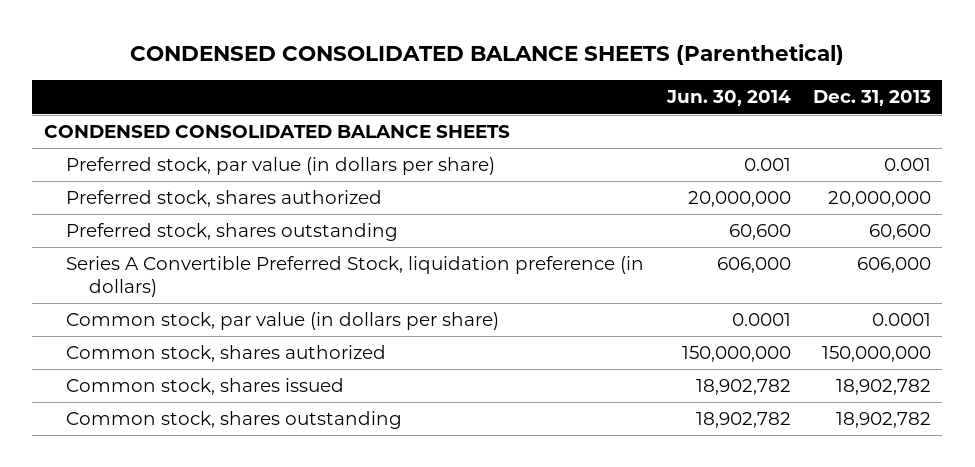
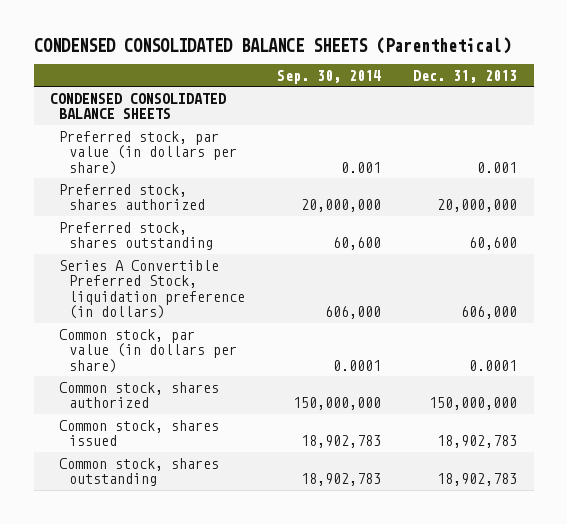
[665,90,791,107] Jun. 30, 2014 -> none
none -> [276,69,381,84] Sep. 30, 2014
[836,379,932,396] 18,902,782 -> [437,435,518,449] 18,902,783
[836,412,932,429] 18,902,782 -> [437,473,518,487] 18,902,783

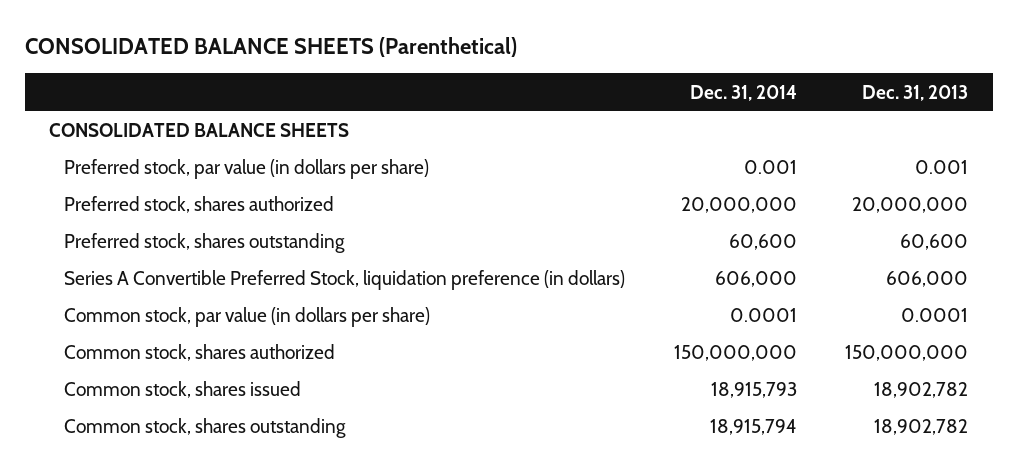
[33,37,511,55] CONDENSED CONSOLIDATED BALANCE SHEETS (Parenthetical) -> [25,37,518,58] CONSOLIDATED BALANCE SHEETS (Parenthetical)
[276,69,381,84] Sep. 30, 2014 -> none
none -> [689,84,797,101] Dec. 31, 2014
[49,92,226,120] CONDENSED CONSOLIDATED BALANCE SHEETS -> [49,123,350,138] CONSOLIDATED BALANCE SHEETS
[437,435,518,449] 18,902,783 -> [874,382,969,399] 18,902,782
[437,473,518,487] 18,902,783 -> [874,419,969,436] 18,902,782

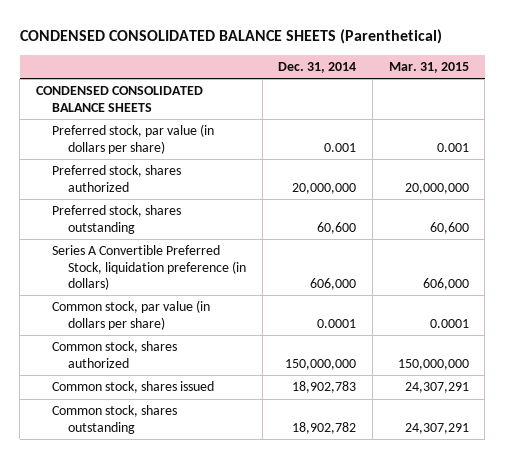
[25,37,518,58] CONSOLIDATED BALANCE SHEETS (Parenthetical) -> [19,28,442,44] CONDENSED CONSOLIDATED BALANCE SHEETS (Parenthetical)
[862,84,969,101] Dec. 31, 2013 -> none
none -> [388,61,469,73] Mar. 31, 2015
[49,123,350,138] CONSOLIDATED BALANCE SHEETS -> [36,86,204,112] CONDENSED CONSOLIDATED BALANCE SHEETS
[710,382,797,399] 18,915,793 -> [292,381,357,394] 18,902,783
[709,419,797,436] 18,915,794 -> [292,421,357,434] 18,902,782

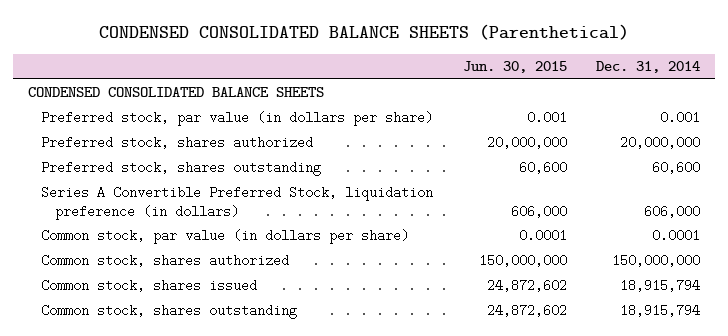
[388,61,469,73] Mar. 31, 2015 -> none
none -> [462,61,567,74] Jun. 30, 2015
[292,381,357,394] 18,902,783 -> [620,279,701,293] 18,915,794
[292,421,357,434] 18,902,782 -> [620,304,701,318] 18,915,794

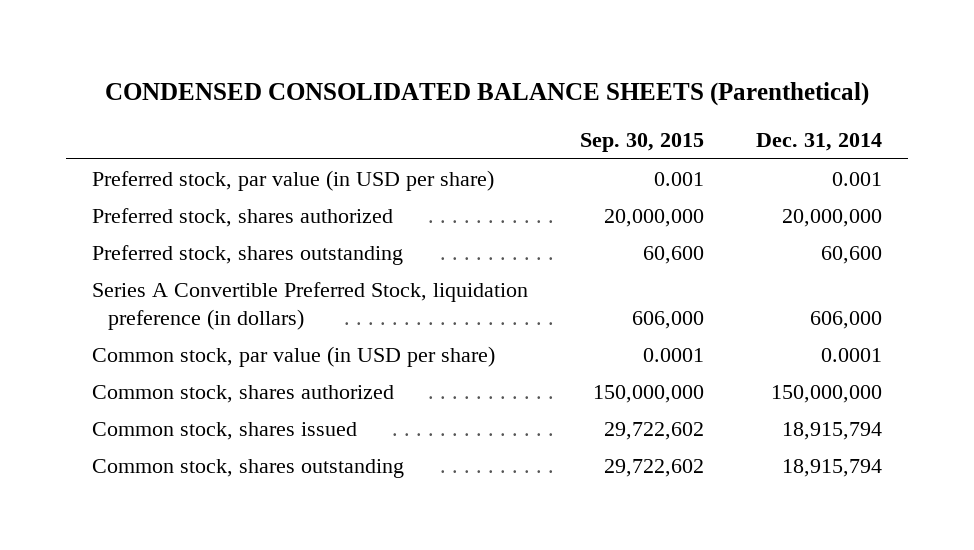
[462,61,567,74] Jun. 30, 2015 -> none
none -> [580,133,705,153] Sep. 30, 2015
[27,87,324,98] CONDENSED CONSOLIDATED BALANCE SHEETS -> none
[41,111,434,127] Preferred stock, par value (in dollars per share) -> [92,169,495,191] Preferred stock, par value (in USD per share)
[41,229,410,245] Common stock, par value (in dollars per share) -> [92,345,496,367] Common stock, par value (in USD per share)

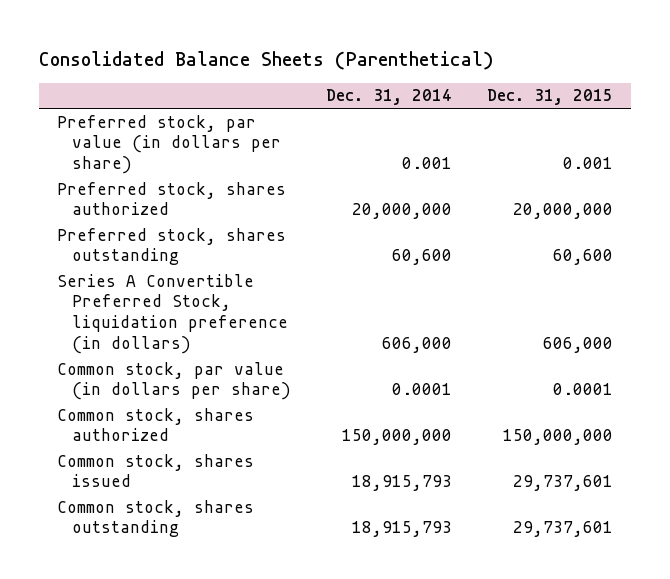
[105,82,870,107] CONDENSED CONSOLIDATED BALANCE SHEETS (Parenthetical) -> [39,50,495,70] Consolidated Balance Sheets (Parenthetical)
[580,133,705,153] Sep. 30, 2015 -> none
none -> [487,89,614,106] Dec. 31, 2015
[92,169,495,191] Preferred stock, par value (in USD per share) -> [56,114,281,174] Preferred stock, par value (in dollars per share)
[92,345,496,367] Common stock, par value (in USD per share) -> [56,361,291,401] Common stock, par value (in dollars per share)
[781,421,882,440] 18,915,794 -> [351,475,452,492] 18,915,793
[781,458,882,477] 18,915,794 -> [351,521,452,538] 18,915,793

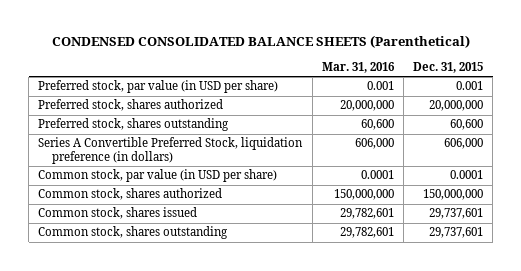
[39,50,495,70] Consolidated Balance Sheets (Parenthetical) -> [51,35,470,49] CONDENSED CONSOLIDATED BALANCE SHEETS (Parenthetical)
[325,89,452,106] Dec. 31, 2014 -> none
none -> [321,62,395,74] Mar. 31, 2016
[56,114,281,174] Preferred stock, par value (in dollars per share) -> [38,80,279,94] Preferred stock, par value (in USD per share)
[56,361,291,401] Common stock, par value (in dollars per share) -> [38,169,278,183] Common stock, par value (in USD per share)

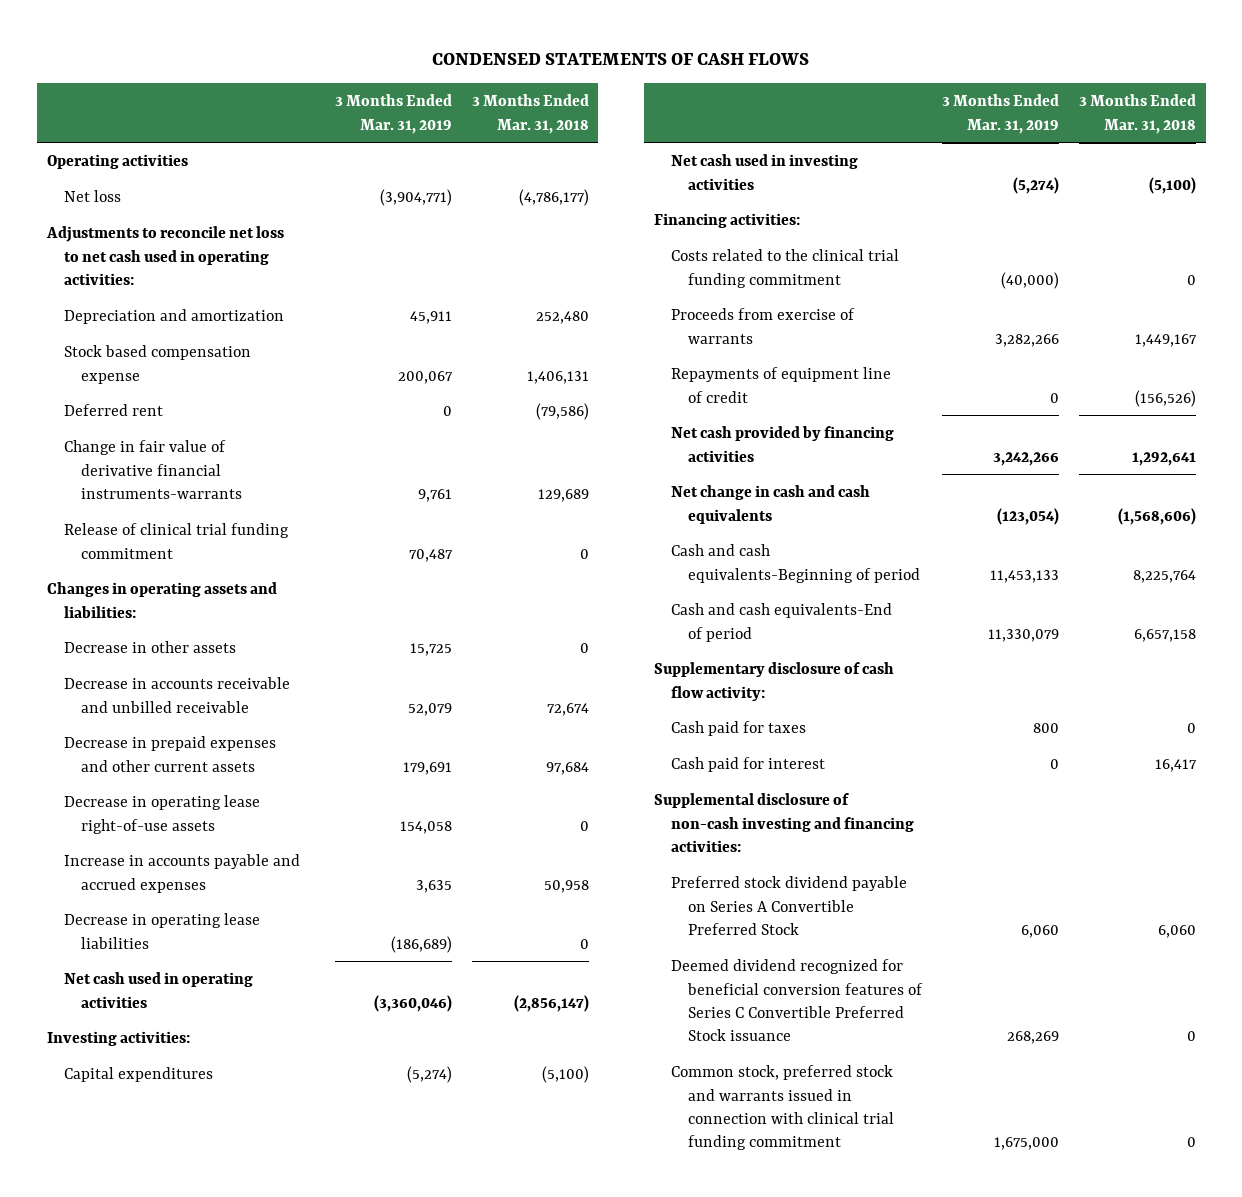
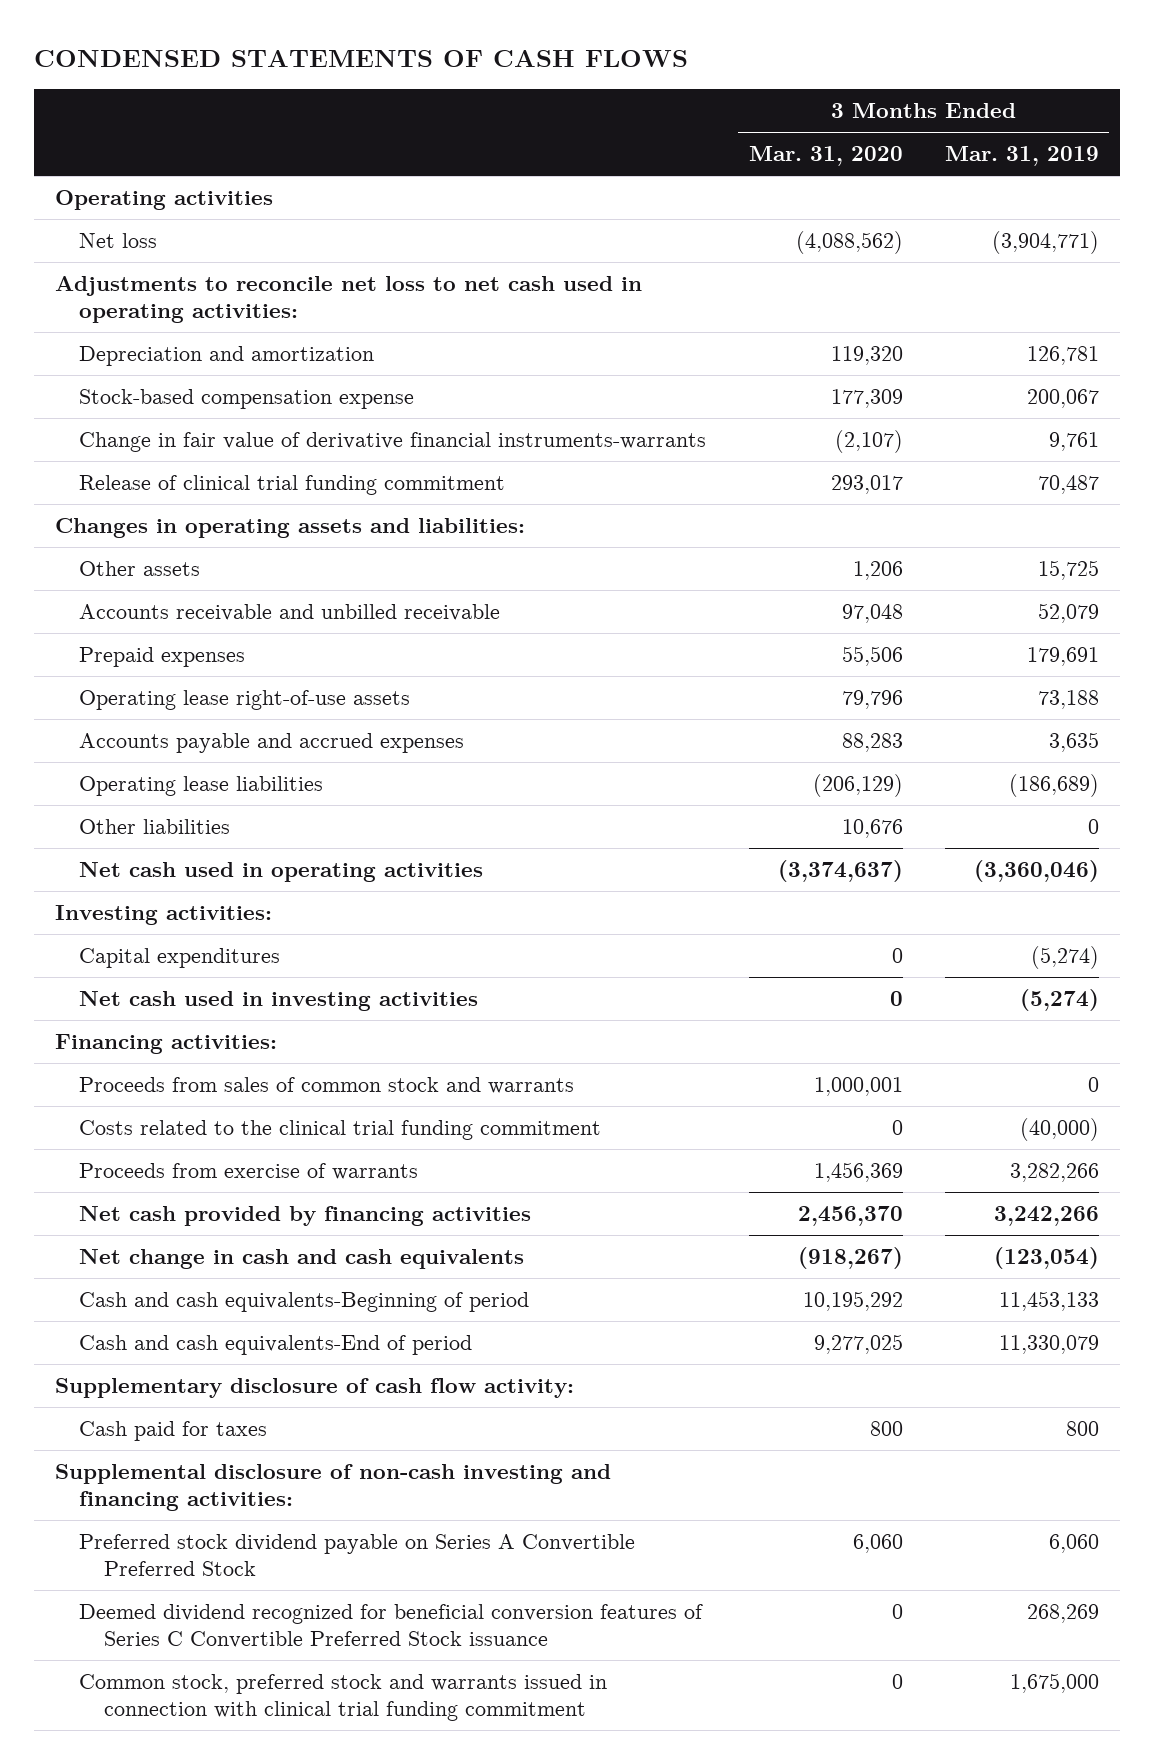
[471,94,589,134] 3 Months Ended Mar. 31, 2018 -> none
none -> [748,146,903,167] Mar. 31, 2020
[63,404,163,417] Deferred rent -> none
[409,311,452,325] 45,911 -> [1026,346,1099,366] 126,781
[63,345,251,384] Stock based compensation expense -> [79,389,415,410] Stock-based compensation expense
[63,641,236,654] Decrease in other assets -> [79,561,201,577] Other assets
[63,677,290,713] Decrease in accounts receivable and unbilled receivable -> [79,604,501,622] Accounts receivable and unbilled receivable
[63,736,276,772] Decrease in prepaid expenses and other current assets -> [79,647,246,668] Prepaid expenses
[63,795,260,834] Decrease in operating lease right-of-use assets -> [79,690,411,711] Operating lease right-of-use assets
[399,820,452,834] 154,058 -> [1037,690,1099,710] 73,188
[63,854,300,893] Increase in accounts payable and accrued expenses -> [79,733,465,754] Accounts payable and accrued expenses
[63,913,260,949] Decrease in operating lease liabilities -> [79,776,324,797] Operating lease liabilities
none -> [79,819,231,835] Other liabilities
none -> [79,1077,575,1095] Proceeds from sales of common stock and warrants
[670,367,891,403] Repayments of equipment line of credit -> none
[670,757,825,773] Cash paid for interest -> none

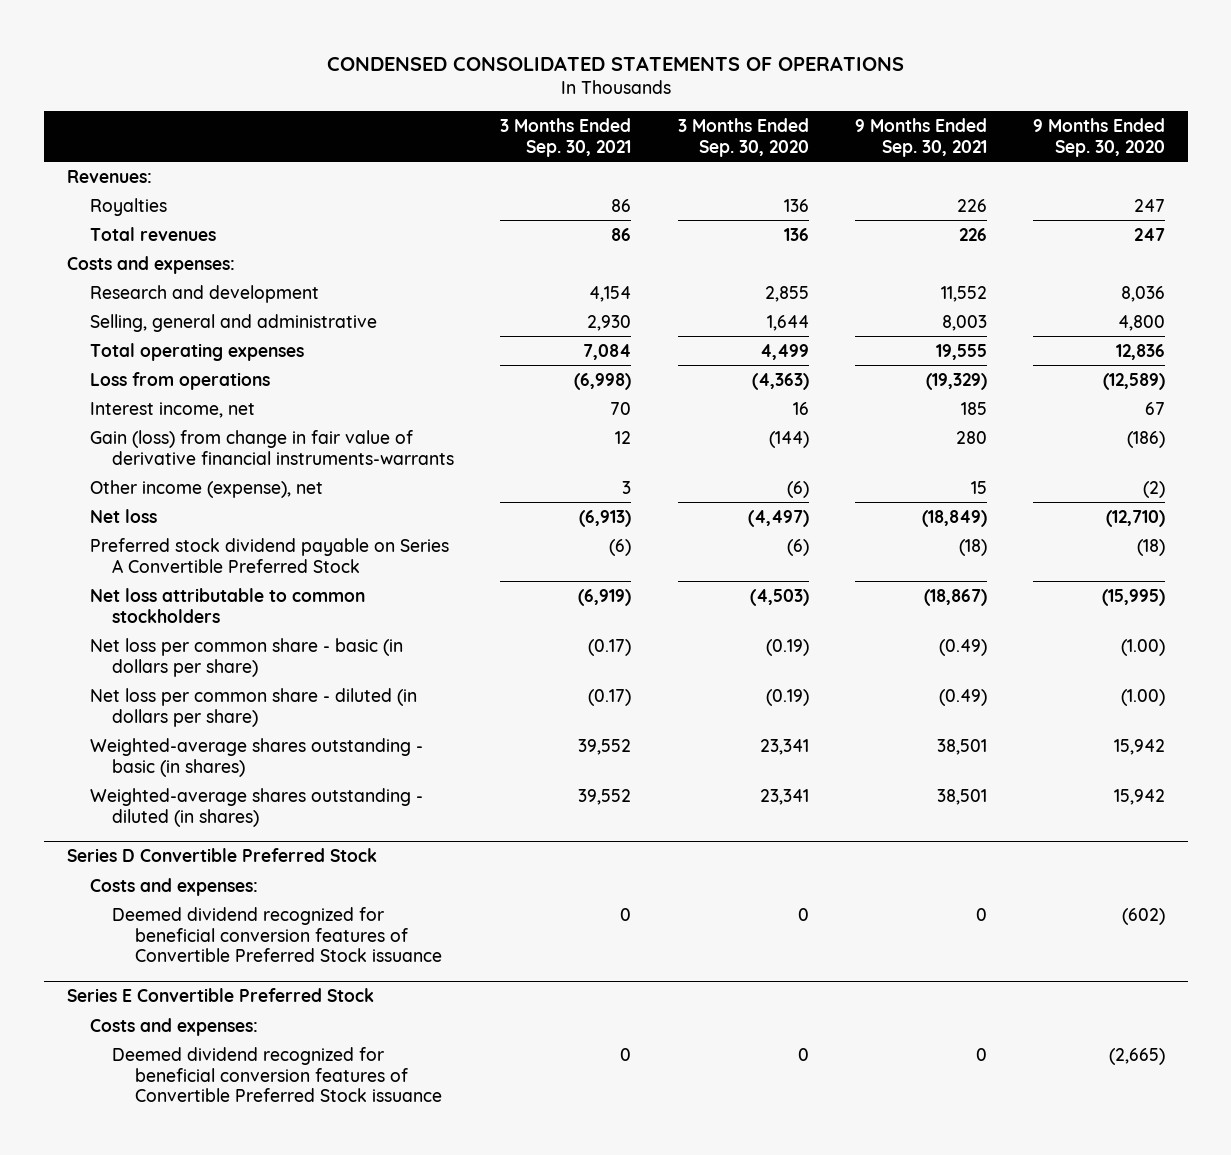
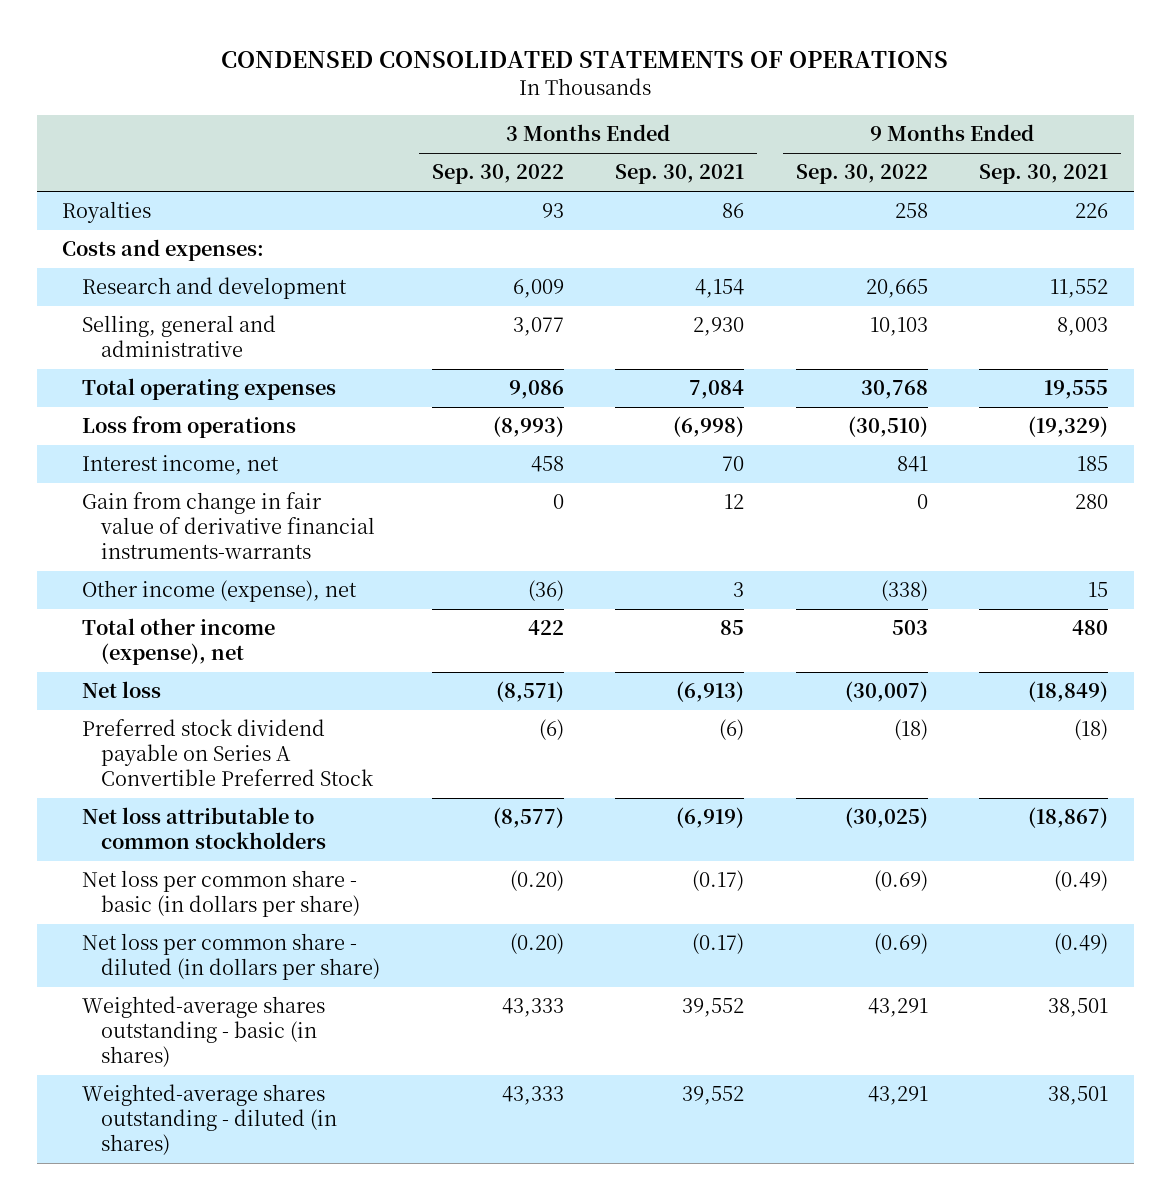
[677,117,809,157] 3 Months Ended Sep. 30, 2020 -> none
[1032,117,1165,157] 9 Months Ended Sep. 30, 2020 -> none
none -> [431,164,564,185] Sep. 30, 2022
none -> [795,164,928,185] Sep. 30, 2022
[66,169,152,183] Revenues: -> none
[89,226,216,241] Total revenues -> none
[89,429,455,465] Gain (loss) from change in fair value of derivative financial instruments-warrants -> [81,492,376,560] Gain from change in fair value of derivative financial instruments-warrants
none -> [81,618,275,666] Total other income (expense), net
[66,848,377,863] Series D Convertible Preferred Stock -> none
[89,877,258,896] Costs and expenses: -> none
[112,906,443,963] Deemed dividend recognized for beneficial conversion features of Convertible Preferred Stock issuance -> none
[66,988,374,1003] Series E Convertible Preferred Stock -> none
[89,1017,258,1036] Costs and expenses: -> none
[112,1046,443,1103] Deemed dividend recognized for beneficial conversion features of Convertible Preferred Stock issuance -> none

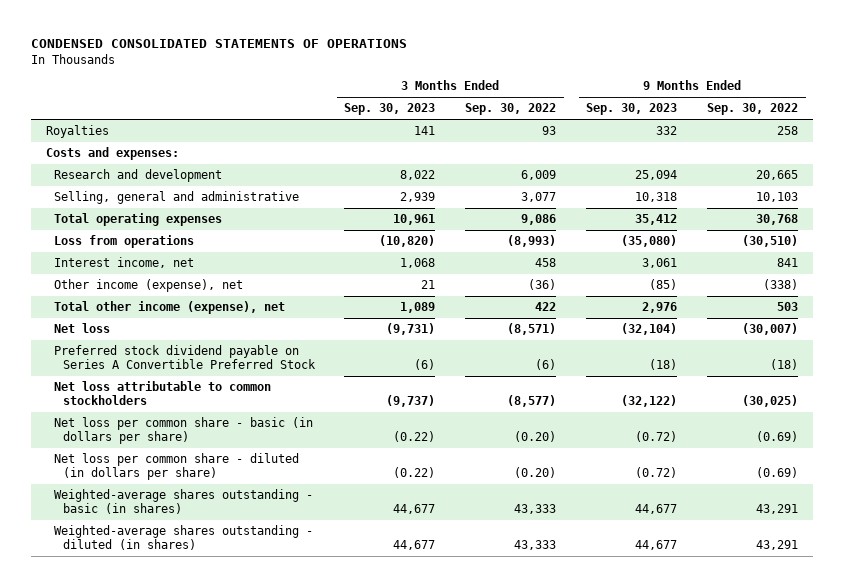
[615,164,745,185] Sep. 30, 2021 -> none
[979,164,1109,185] Sep. 30, 2021 -> none
none -> [344,103,436,116] Sep. 30, 2023
none -> [586,103,678,116] Sep. 30, 2023
[81,492,376,560] Gain from change in fair value of derivative financial instruments-warrants -> none

